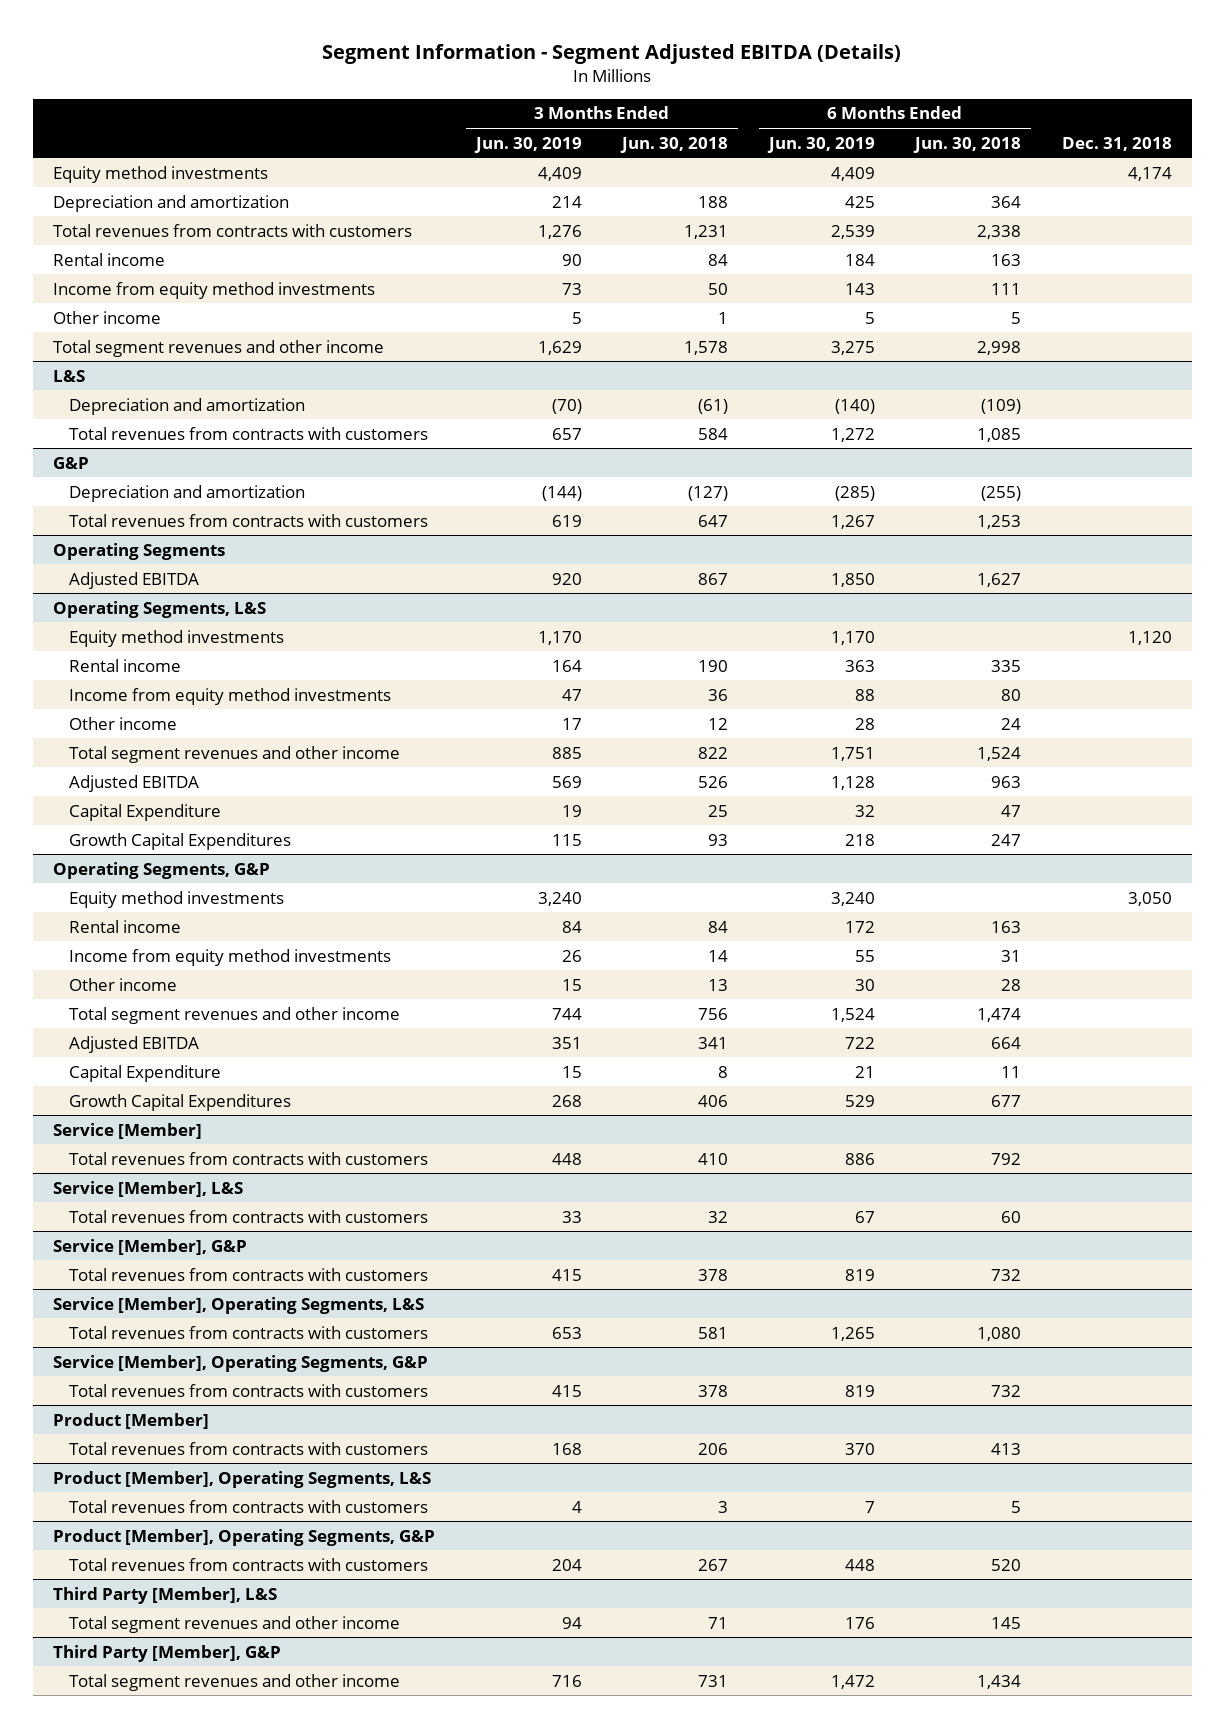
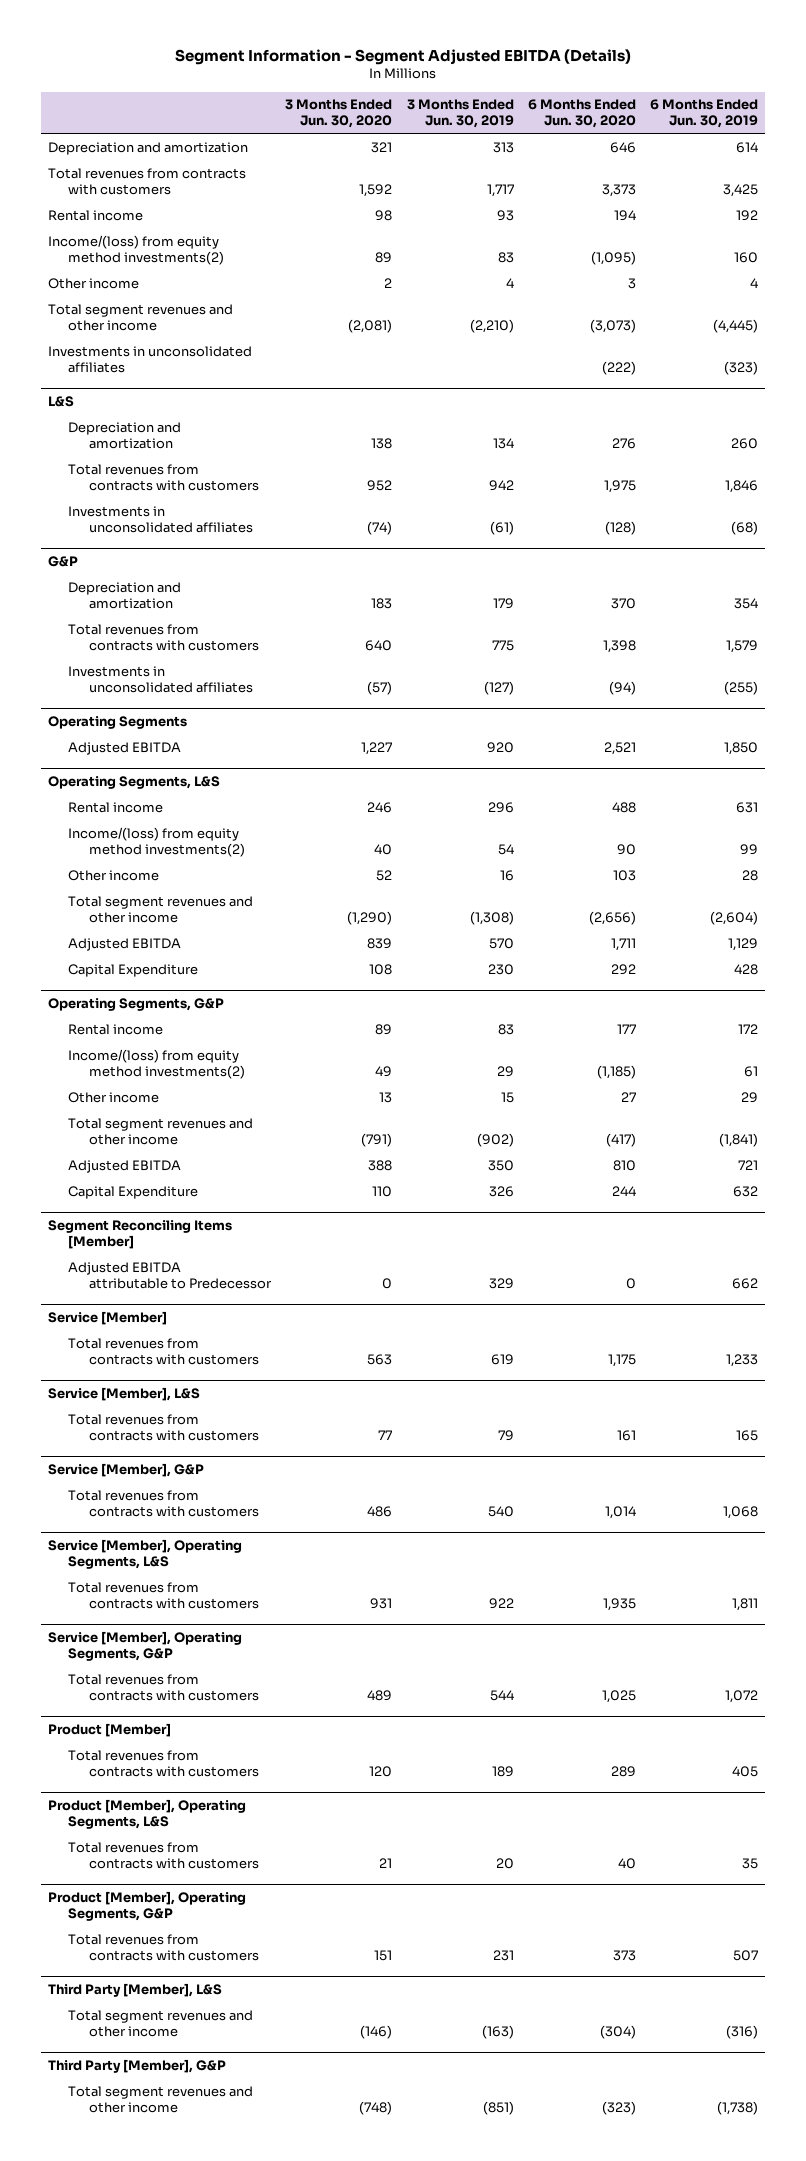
[620,136,729,153] Jun. 30, 2018 -> none
[913,136,1022,153] Jun. 30, 2018 -> none
[1061,136,1172,151] Dec. 31, 2018 -> none
none -> [285,99,393,129] 3 Months Ended Jun. 30, 2020
none -> [527,99,636,129] 6 Months Ended Jun. 30, 2020
[53,165,269,183] Equity method investments -> none
[551,195,582,208] 214 -> [492,141,514,153] 313
[844,195,875,208] 425 -> [736,141,759,153] 614
[537,224,582,239] 1,276 -> [486,183,514,197] 1,717
[830,224,875,239] 2,539 -> [723,183,759,197] 3,425
[561,253,582,266] 90 -> [496,209,514,221] 93
[844,253,875,266] 184 -> [736,209,759,221] 192
[53,281,376,299] Income from equity method investments -> [47,234,225,265] Income/(loss) from equity method investments(2)
[561,282,582,295] 73 -> [497,251,514,263] 83
[844,282,875,295] 143 -> [734,251,759,263] 160
[571,311,582,324] 5 -> [505,277,514,288] 4
[864,311,875,324] 5 -> [750,277,759,288] 4
[537,340,582,355] 1,629 -> [469,318,514,333] (2,210)
[830,340,875,355] 3,275 -> [713,318,759,333] (4,445)
none -> [47,345,252,373] Investments in unconsolidated affiliates
[551,398,582,414] (70) -> [492,437,514,449] 134
[834,398,875,414] (140) -> [731,437,759,449] 260
[551,427,582,440] 657 -> [488,479,514,491] 942
[830,427,875,442] 1,272 -> [725,479,759,493] 1,846
none -> [68,505,253,533] Investments in unconsolidated affiliates
[541,485,582,501] (144) -> [492,597,514,609] 179
[834,485,875,501] (285) -> [734,597,759,609] 354
[551,514,582,527] 619 -> [491,639,514,651] 775
[830,514,875,529] 1,267 -> [726,639,759,653] 1,579
none -> [68,665,253,693] Investments in unconsolidated affiliates
[69,629,285,647] Equity method investments -> none
[69,832,292,850] Growth Capital Expenditures -> none
[551,659,582,672] 164 -> [487,801,514,813] 296
[844,659,875,672] 363 -> [736,801,759,813] 631
[69,687,392,705] Income from equity method investments -> [68,826,245,857] Income/(loss) from equity method investments(2)
[561,688,582,701] 47 -> [497,843,514,855] 54
[854,688,875,701] 88 -> [740,843,759,855] 99
[561,717,582,730] 17 -> [499,869,514,881] 16
[551,746,582,759] 885 -> [469,910,514,925] (1,308)
[830,746,875,761] 1,751 -> [710,910,759,925] (2,604)
[551,775,582,788] 569 -> [488,937,514,949] 570
[830,775,875,790] 1,128 -> [728,937,759,951] 1,129
[561,804,582,817] 19 -> [487,963,514,975] 230
[854,804,875,817] 32 -> [734,963,759,975] 428
[69,890,285,908] Equity method investments -> none
[69,1093,292,1111] Growth Capital Expenditures -> none
[561,920,582,933] 84 -> [497,1023,514,1035] 83
[69,948,392,966] Income from equity method investments -> [68,1048,245,1079] Income/(loss) from equity method investments(2)
[561,949,582,962] 26 -> [496,1065,514,1077] 29
[854,949,875,962] 55 -> [744,1065,759,1077] 61
[854,978,875,991] 30 -> [741,1091,759,1103] 29
[551,1007,582,1020] 744 -> [476,1132,514,1147] (902)
[830,1007,875,1022] 1,524 -> [719,1132,759,1147] (1,841)
[551,1036,582,1049] 351 -> [487,1159,514,1171] 350
[844,1036,875,1049] 722 -> [738,1159,759,1170] 721
[561,1065,582,1078] 15 -> [488,1185,514,1197] 326
[854,1065,875,1078] 21 -> [733,1185,759,1197] 632
none -> [47,1219,232,1249] Segment Reconciling Items [Member]
none -> [68,1261,272,1289] Adjusted EBITDA attributable to Predecessor
[551,1152,582,1165] 448 -> [490,1353,514,1365] 619
[844,1152,875,1165] 886 -> [726,1353,759,1367] 1,233
[561,1210,582,1223] 33 -> [497,1429,514,1441] 79
[854,1210,875,1223] 67 -> [736,1429,759,1441] 165
[551,1268,582,1281] 415 -> [487,1505,514,1517] 540
[844,1268,875,1281] 819 -> [723,1505,759,1519] 1,068
[551,1326,582,1339] 653 -> [488,1597,514,1609] 922
[830,1326,875,1341] 1,265 -> [732,1597,759,1611] 1,811
[551,1384,582,1397] 415 -> [489,1689,514,1701] 544
[844,1384,875,1397] 819 -> [725,1689,759,1703] 1,072
[551,1442,582,1455] 168 -> [491,1765,514,1777] 189
[844,1442,875,1455] 370 -> [732,1765,759,1777] 405
[571,1500,582,1513] 4 -> [495,1857,514,1869] 20
[864,1500,875,1513] 7 -> [742,1857,759,1869] 35
[551,1558,582,1571] 204 -> [492,1949,514,1961] 231
[844,1558,875,1571] 448 -> [733,1949,759,1961] 507
[561,1616,582,1629] 94 -> [481,2024,514,2039] (163)
[844,1616,875,1629] 176 -> [726,2024,759,2039] (316)
[551,1674,582,1687] 716 -> [482,2100,514,2115] (851)
[830,1674,875,1689] 1,472 -> [717,2100,759,2115] (1,738)

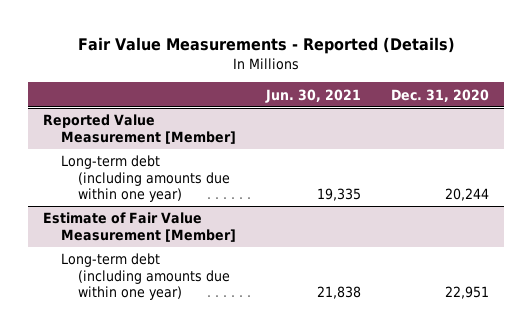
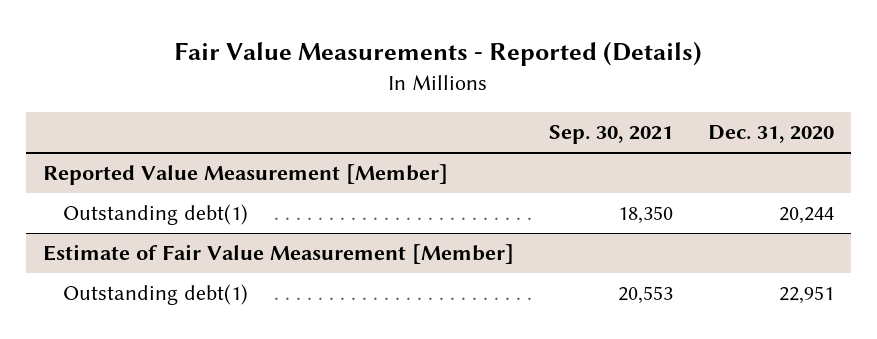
[264,88,361,103] Jun. 30, 2021 -> none
none -> [548,125,673,145] Sep. 30, 2021
[60,155,230,203] Long-term debt (including amounts due within one year) -> [63,204,249,226] Outstanding debt(1)
[60,253,230,301] Long-term debt (including amounts due within one year) -> [63,284,249,306] Outstanding debt(1)

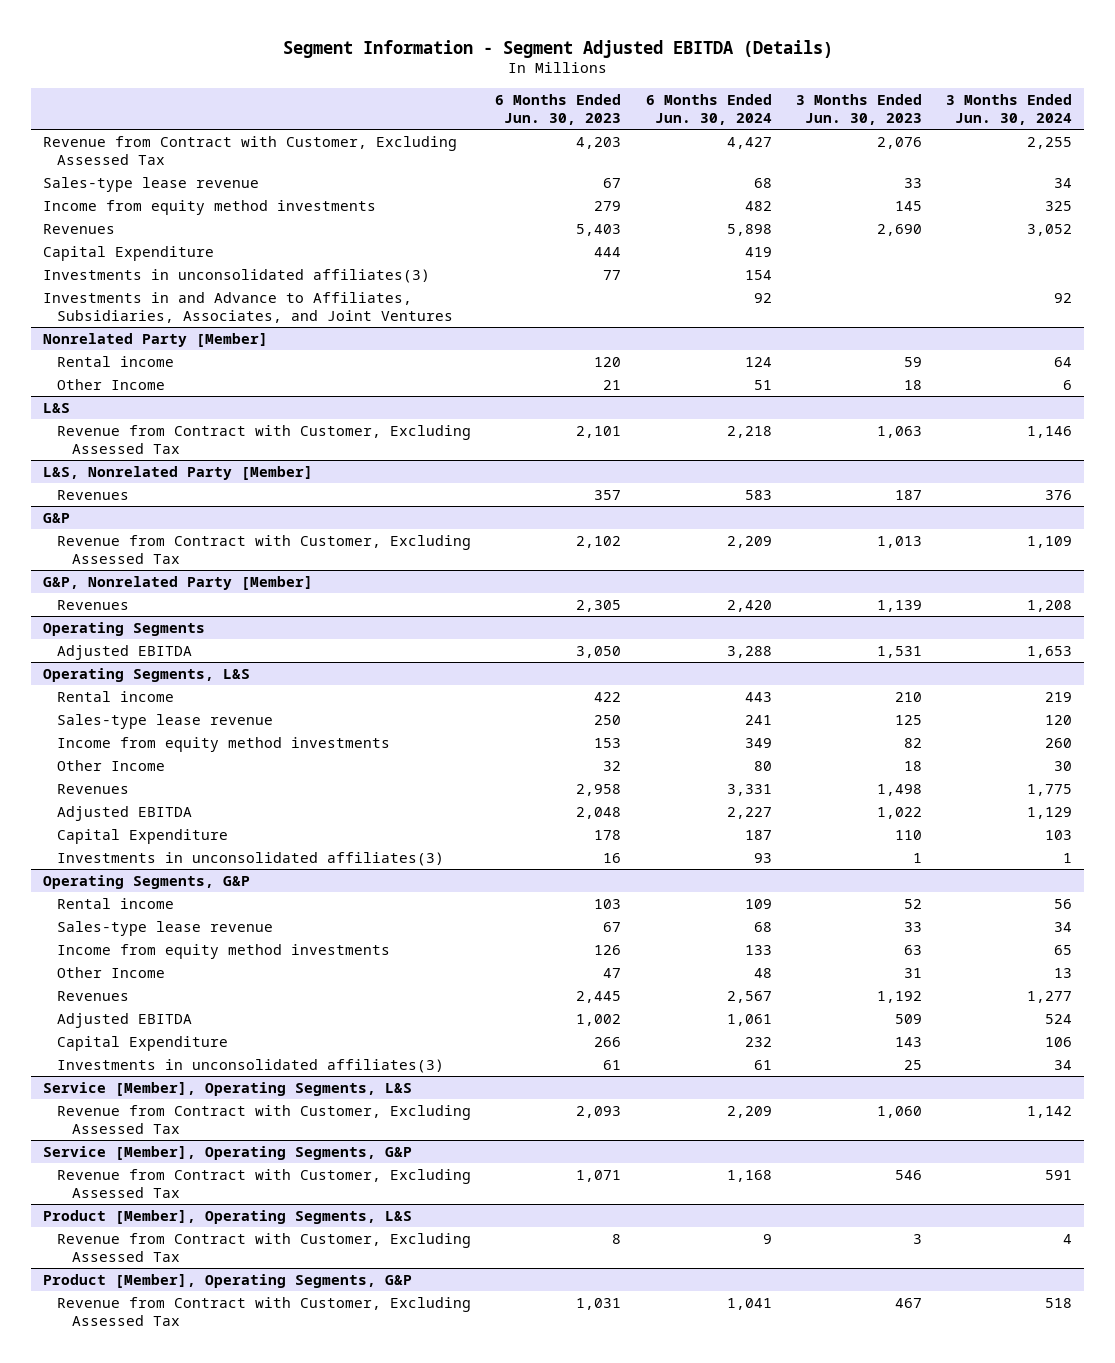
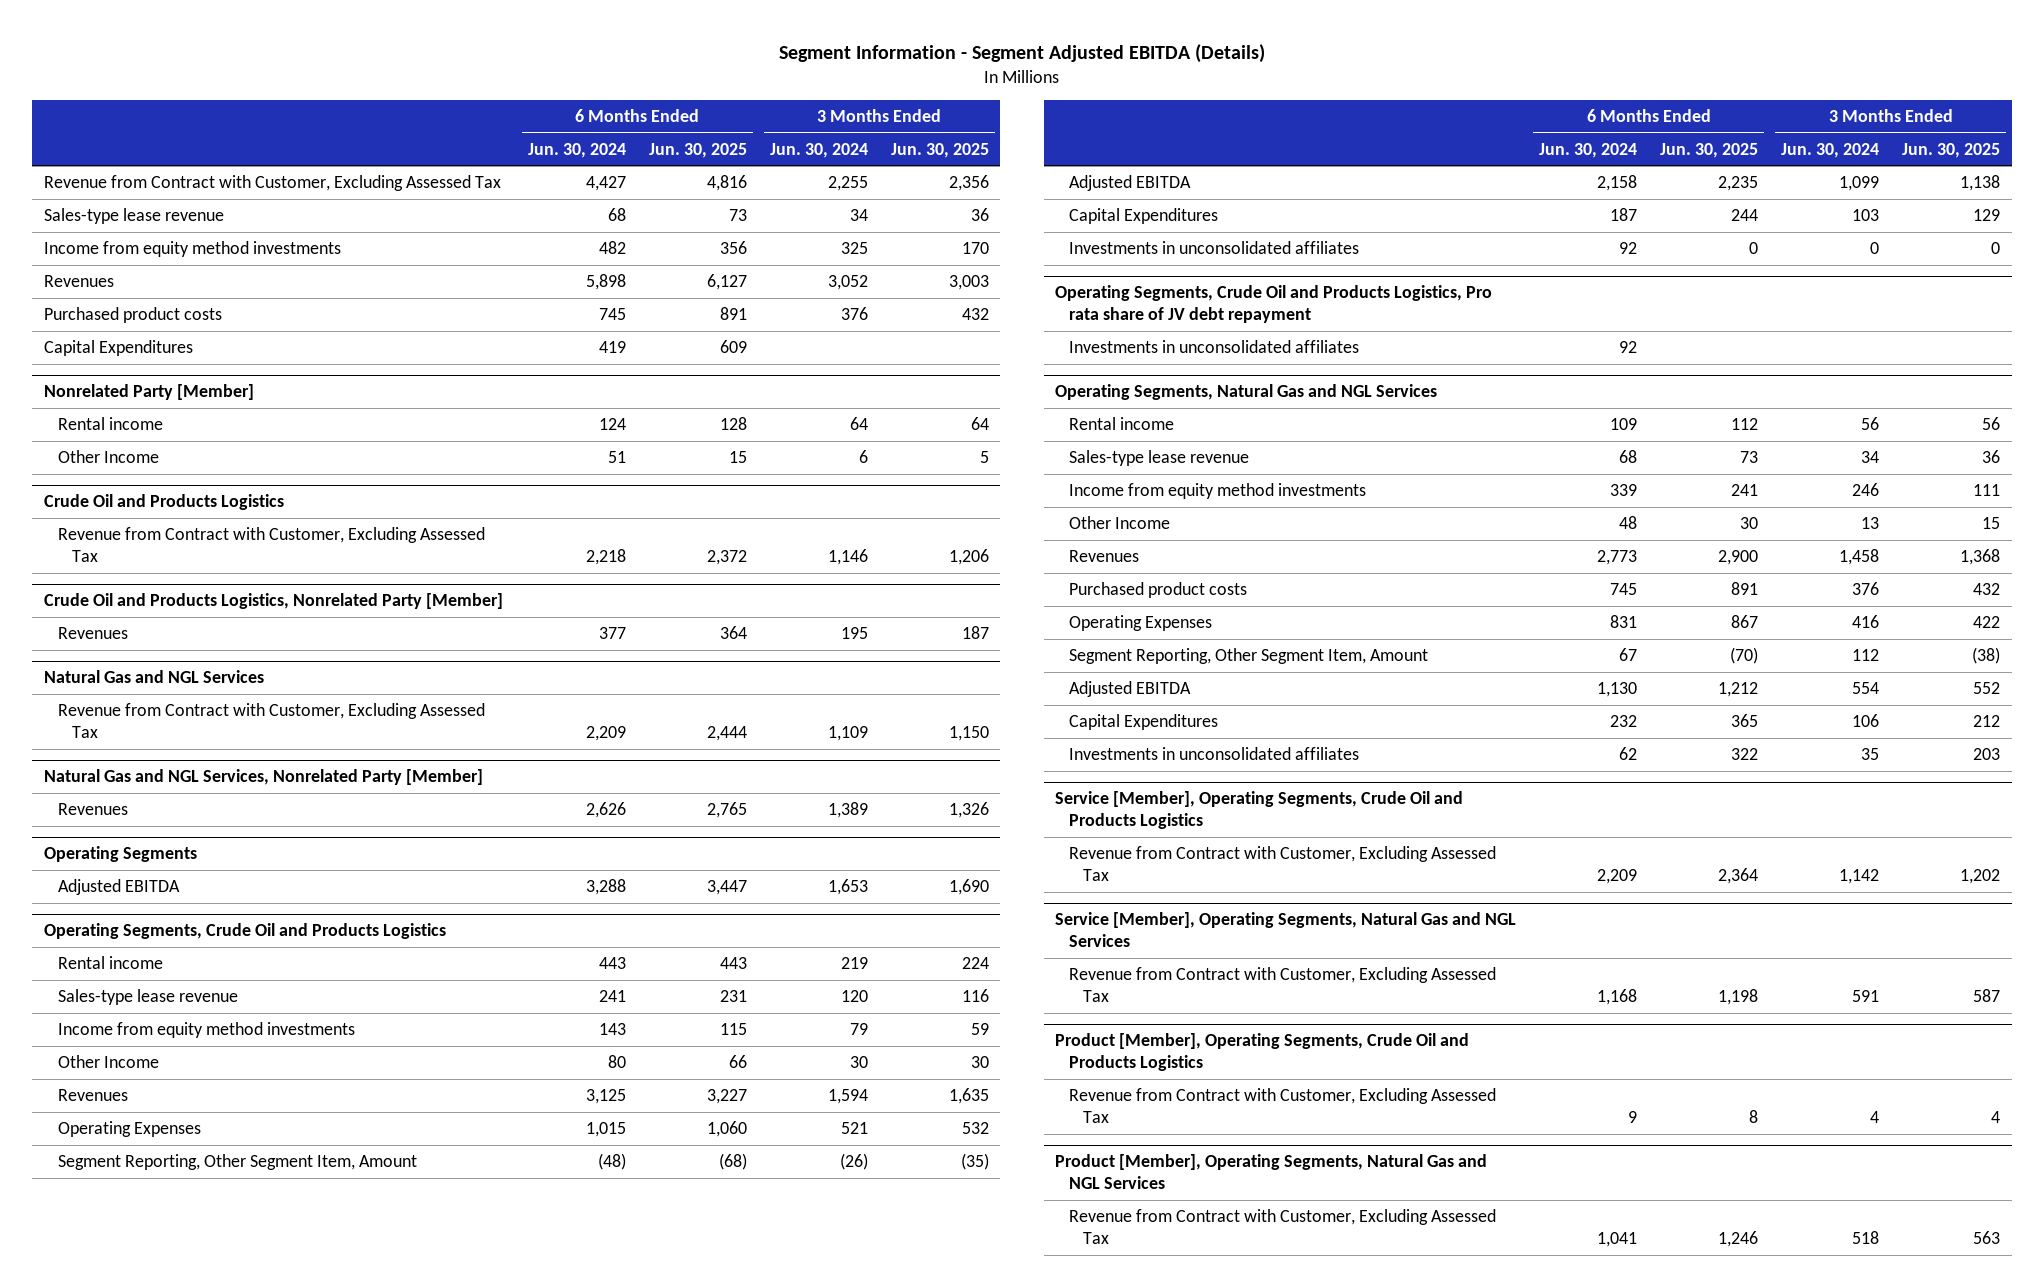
[495,93,622,126] 6 Months Ended Jun. 30, 2023 -> none
[795,93,922,126] 3 Months Ended Jun. 30, 2023 -> none
none -> [648,142,747,158] Jun. 30, 2025
none -> [890,142,989,158] Jun. 30, 2025
[42,268,430,283] Investments in unconsolidated affiliates(3) -> none
[42,291,454,324] Investments in and Advance to Affiliates, Subsidiaries, Associates, and Joint Ventures -> none
none -> [43,307,222,324] Purchased product costs
[42,245,214,261] Capital Expenditure -> [43,340,193,357] Capital Expenditures
[42,402,70,413] L&S -> none
none -> [43,494,284,511] Crude Oil and Products Logistics
[42,465,313,480] L&S, Nonrelated Party [Member] -> none
[42,512,70,523] G&P -> none
none -> [43,593,503,610] Crude Oil and Products Logistics, Nonrelated Party [Member]
[744,489,772,500] 583 -> [598,627,626,640] 377
[1045,489,1073,500] 376 -> [840,627,868,640] 195
none -> [43,670,264,684] Natural Gas and NGL Services
[42,575,313,590] G&P, Nonrelated Party [Member] -> none
none -> [43,769,483,786] Natural Gas and NGL Services, Nonrelated Party [Member]
[726,599,772,612] 2,420 -> [585,802,626,819] 2,626
[1027,599,1073,612] 1,208 -> [827,802,868,819] 1,389
[42,667,250,682] Operating Segments, L&S -> none
none -> [43,923,446,940] Operating Segments, Crude Oil and Products Logistics
[744,737,772,748] 349 -> [598,1023,626,1036] 143
[1045,737,1073,748] 260 -> [849,1023,868,1036] 79
[42,874,250,889] Operating Segments, G&P -> none
[726,783,772,796] 3,331 -> [585,1089,626,1105] 3,125
[1027,783,1073,796] 1,775 -> [827,1089,868,1105] 1,594
none -> [57,1121,201,1138] Operating Expenses
none -> [57,1154,417,1171] Segment Reporting, Other Segment Item, Amount
[726,806,772,819] 2,227 -> [1597,175,1638,192] 2,158
[1027,806,1073,819] 1,129 -> [1839,176,1880,192] 1,099
[57,828,229,844] Capital Expenditure -> [1069,208,1219,225] Capital Expenditures
[57,851,445,866] Investments in unconsolidated affiliates(3) -> [1069,241,1360,255] Investments in unconsolidated affiliates
[753,852,772,863] 93 -> [1619,242,1638,255] 92
[1063,852,1073,863] 1 -> [1870,242,1880,255] 0
none -> [1055,285,1493,324] Operating Segments, Crude Oil and Products Logistics, Pro rata share of JV debt repayment
none -> [1069,340,1360,354] Investments in unconsolidated affiliates
none -> [1055,384,1438,401] Operating Segments, Natural Gas and NGL Services
[744,944,772,955] 133 -> [1610,484,1638,497] 339
[1054,944,1073,955] 65 -> [1852,483,1880,497] 246
[42,1081,412,1096] Service [Member], Operating Segments, L&S -> none
[726,990,772,1003] 2,567 -> [1597,550,1638,566] 2,773
[1027,990,1073,1003] 1,277 -> [1839,549,1880,566] 1,458
none -> [1069,582,1248,599] Purchased product costs
none -> [1069,615,1213,632] Operating Expenses
none -> [1069,648,1429,665] Segment Reporting, Other Segment Item, Amount
[726,1013,772,1026] 1,061 -> [1597,682,1638,698] 1,130
[1045,1013,1073,1024] 524 -> [1852,682,1880,695] 554
[57,1035,229,1051] Capital Expenditure -> [1069,714,1219,731] Capital Expenditures
[57,1058,445,1073] Investments in unconsolidated affiliates(3) -> [1069,747,1360,761] Investments in unconsolidated affiliates
[753,1059,772,1070] 61 -> [1619,747,1638,761] 62
[1054,1059,1073,1070] 34 -> [1861,748,1880,761] 35
none -> [1055,791,1464,830] Service [Member], Operating Segments, Crude Oil and Products Logistics
[42,1145,412,1160] Service [Member], Operating Segments, G&P -> none
none -> [1055,912,1517,948] Service [Member], Operating Segments, Natural Gas and NGL Services
[42,1209,412,1224] Product [Member], Operating Segments, L&S -> none
none -> [1055,1033,1470,1072] Product [Member], Operating Segments, Crude Oil and Products Logistics
[42,1273,412,1288] Product [Member], Operating Segments, G&P -> none
none -> [1055,1154,1488,1190] Product [Member], Operating Segments, Natural Gas and NGL Services

